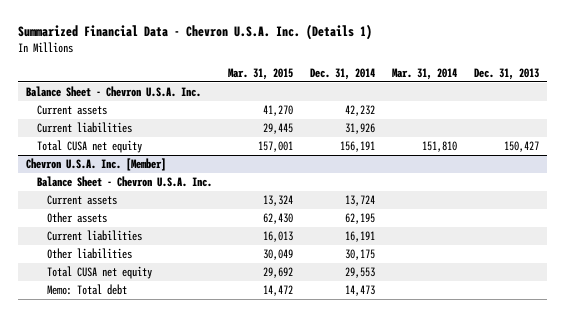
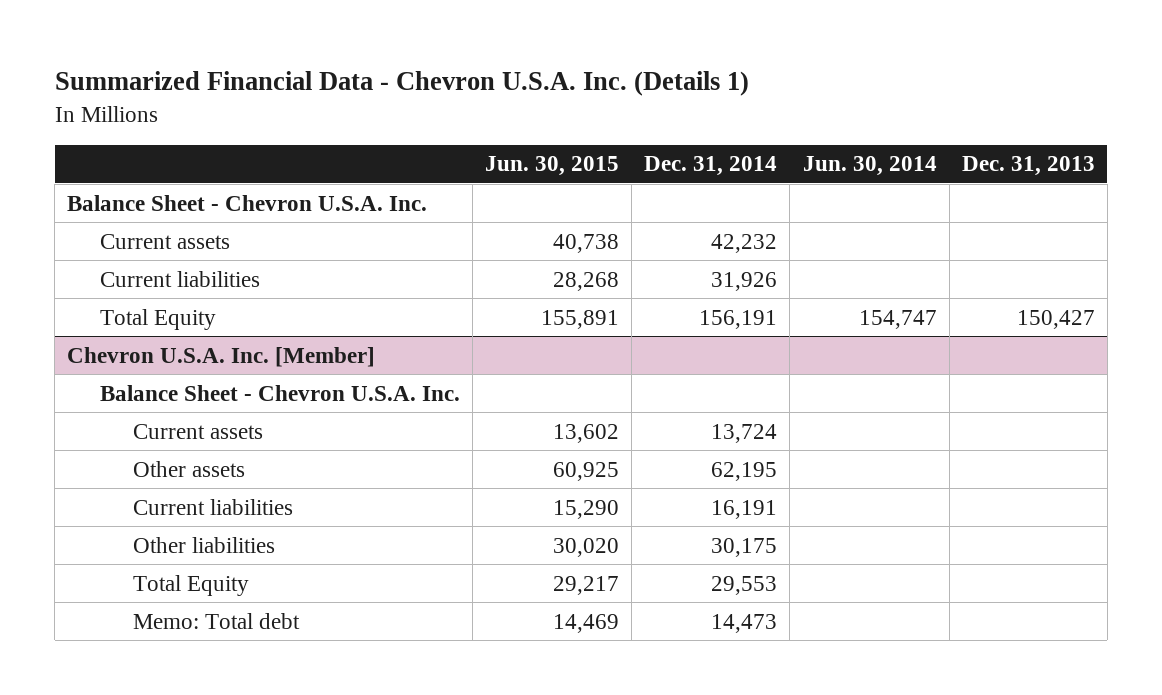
[228,67,294,80] Mar. 31, 2015 -> none
[391,67,457,80] Mar. 31, 2014 -> none
none -> [485,156,620,177] Jun. 30, 2015
none -> [802,156,937,177] Jun. 30, 2014
[36,140,142,154] Total CUSA net equity -> [100,308,217,330] Total Equity
[47,266,153,280] Total CUSA net equity -> [132,574,249,596] Total Equity

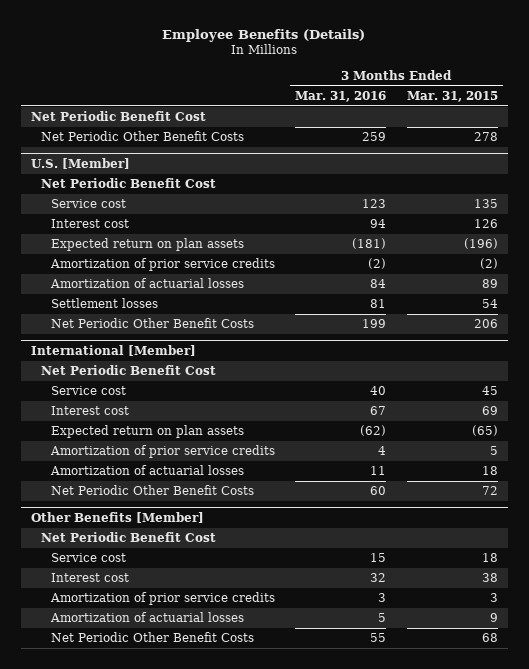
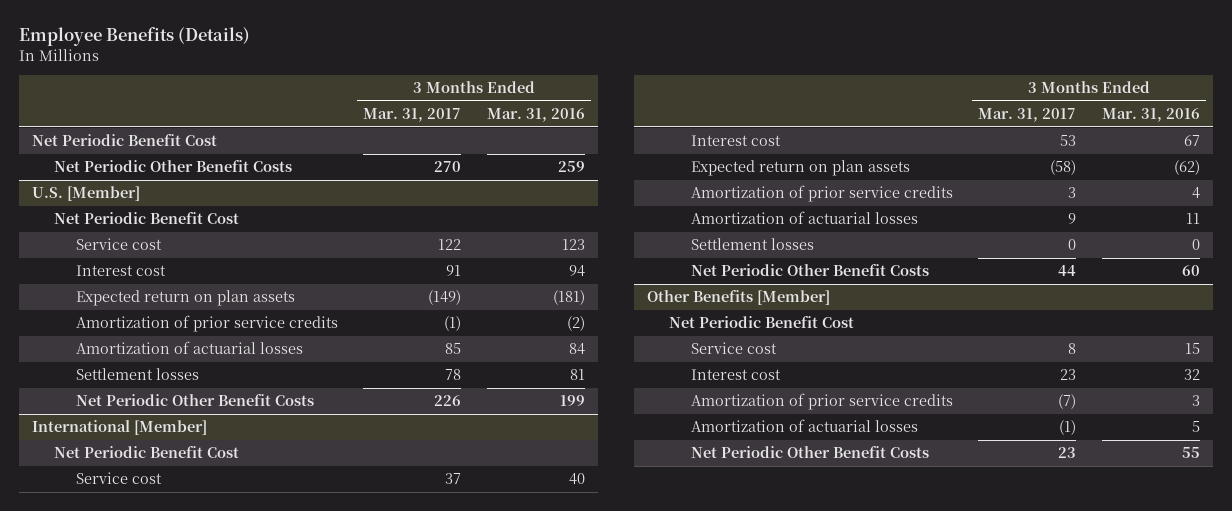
[406,90,498,102] Mar. 31, 2015 -> none
none -> [363,108,462,123] Mar. 31, 2017
none -> [690,238,814,251] Settlement losses

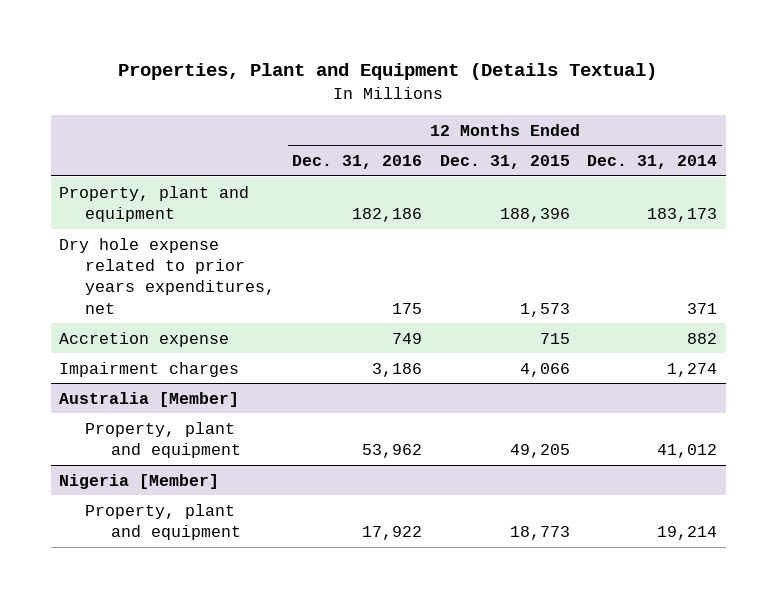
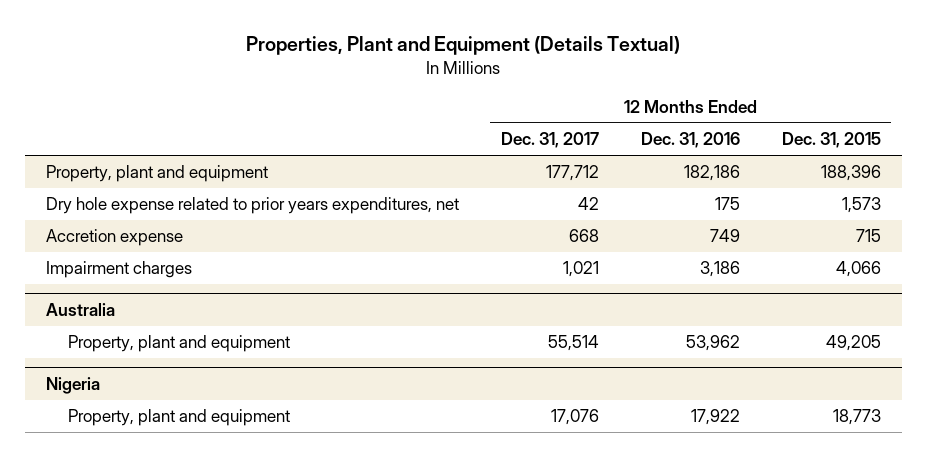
[587,155,718,170] Dec. 31, 2014 -> none
none -> [500,132,599,149] Dec. 31, 2017
[59,391,240,407] Australia [Member] -> [45,303,115,317] Australia
[59,473,220,489] Nigeria [Member] -> [45,377,100,395] Nigeria

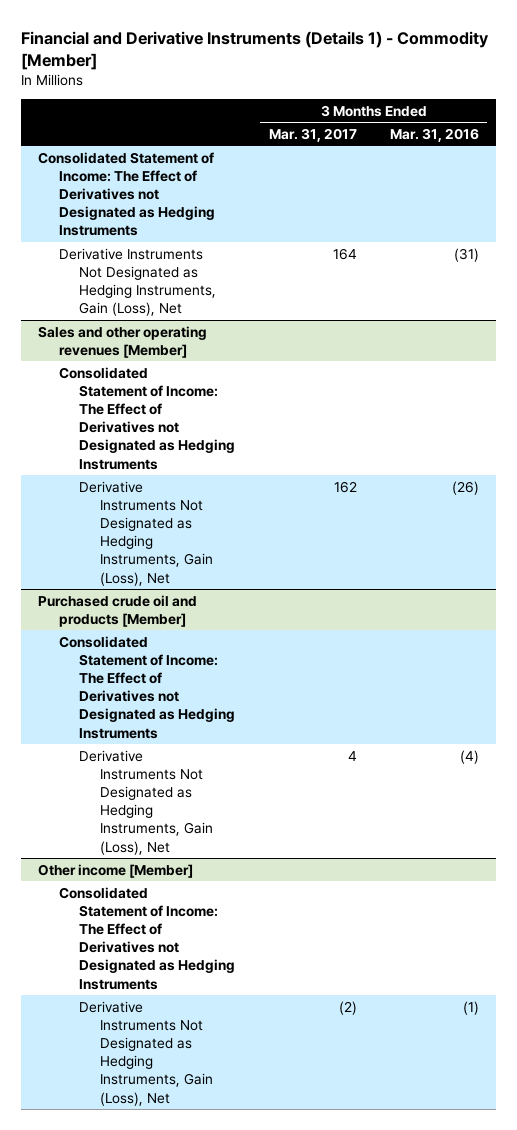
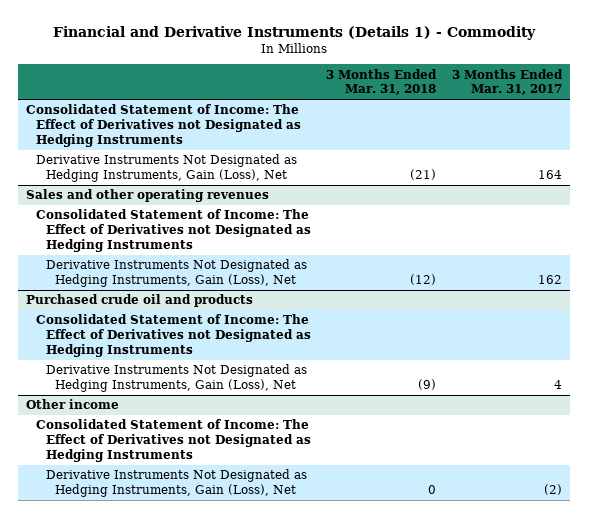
[21,30,490,70] Financial and Derivative Instruments (Details 1) - Commodity [Member] -> [53,25,537,40] Financial and Derivative Instruments (Details 1) - Commodity
[389,127,479,142] Mar. 31, 2016 -> none
none -> [326,68,438,96] 3 Months Ended Mar. 31, 2018
[38,325,208,358] Sales and other operating revenues [Member] -> [26,189,270,203] Sales and other operating revenues
[38,594,198,627] Purchased crude oil and products [Member] -> [26,294,254,308] Purchased crude oil and products
[38,863,194,878] Other income [Member] -> [26,399,120,410] Other income

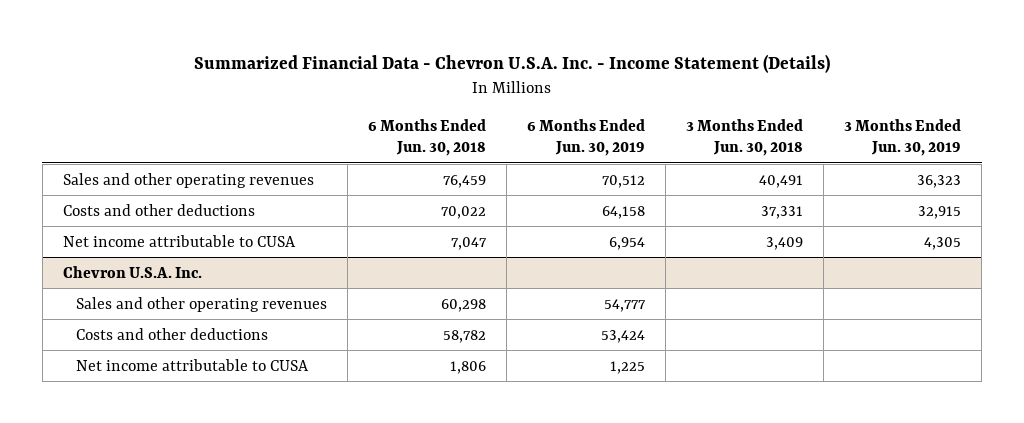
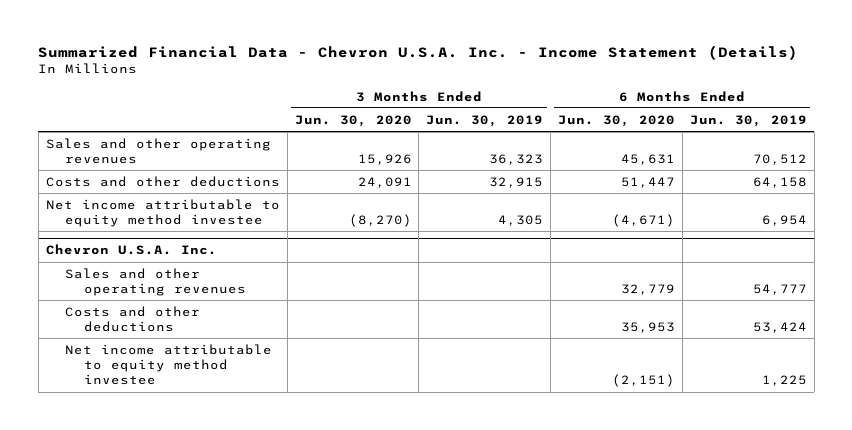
[367,118,486,157] 6 Months Ended Jun. 30, 2018 -> none
[685,118,803,157] 3 Months Ended Jun. 30, 2018 -> none
none -> [294,114,412,127] Jun. 30, 2020
none -> [557,114,675,127] Jun. 30, 2020
[62,234,296,247] Net income attributable to CUSA -> [45,198,280,228] Net income attributable to equity method investee
[75,358,309,371] Net income attributable to CUSA -> [64,343,272,386] Net income attributable to equity method investee

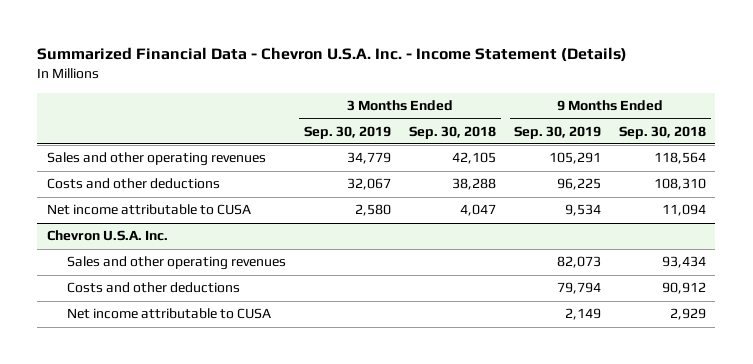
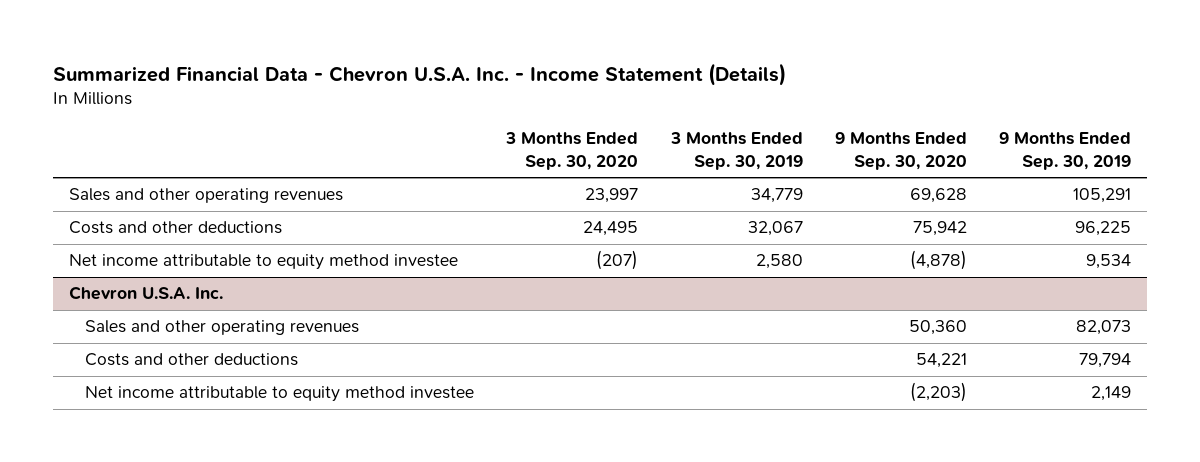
[409,125,497,139] Sep. 30, 2018 -> none
[619,125,707,139] Sep. 30, 2018 -> none
none -> [505,132,639,171] 3 Months Ended Sep. 30, 2020
none -> [834,132,967,171] 9 Months Ended Sep. 30, 2020
[46,204,251,216] Net income attributable to CUSA -> [69,254,459,271] Net income attributable to equity method investee
[66,308,271,320] Net income attributable to CUSA -> [85,386,475,403] Net income attributable to equity method investee

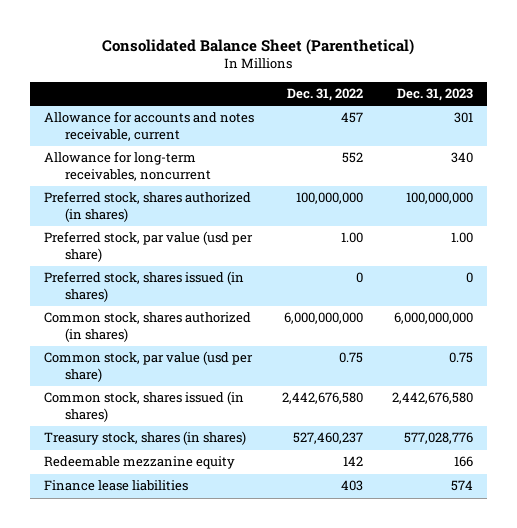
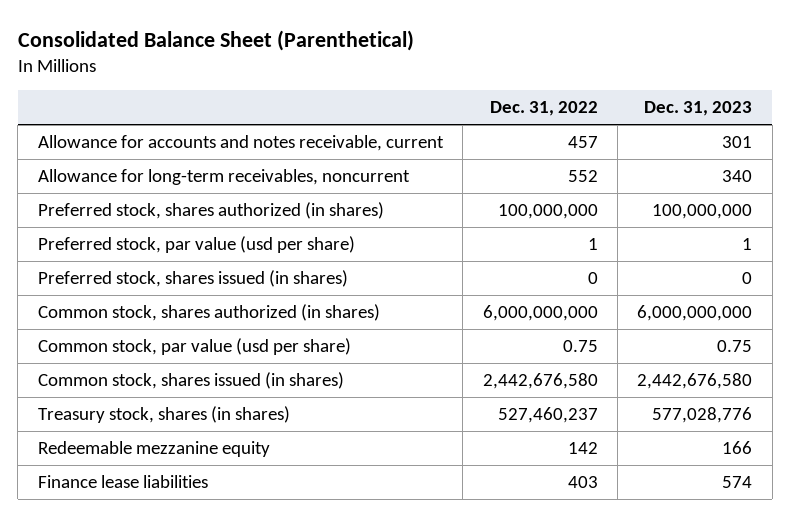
[341,232,364,244] 1.00 -> [587,237,598,250] 1
[450,232,473,244] 1.00 -> [742,237,753,250] 1

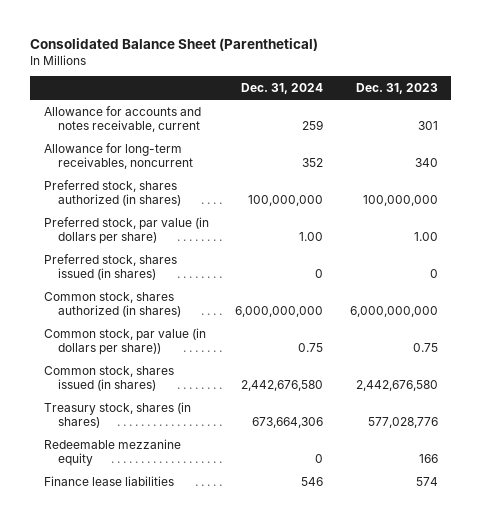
[489,101,598,117] Dec. 31, 2022 -> none
none -> [241,83,324,95] Dec. 31, 2024
[37,235,355,253] Preferred stock, par value (usd per share) -> [43,216,209,245] Preferred stock, par value (in dollars per share)
[742,237,753,250] 1 -> [413,232,438,242] 1.00
[37,337,351,355] Common stock, par value (usd per share) -> [43,327,206,356] Common stock, par value (in dollars per share))

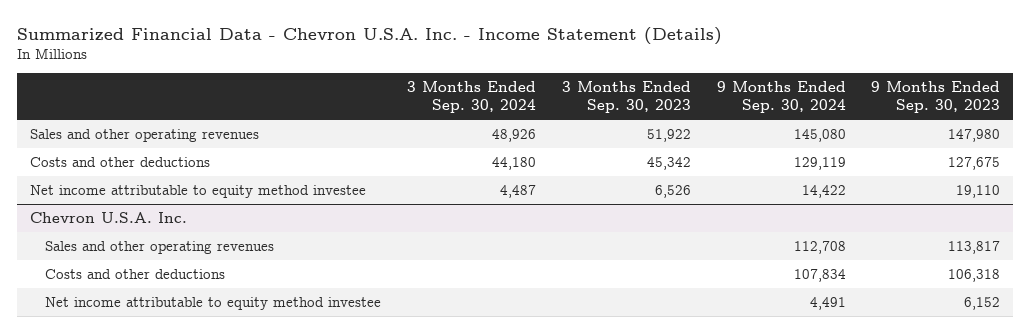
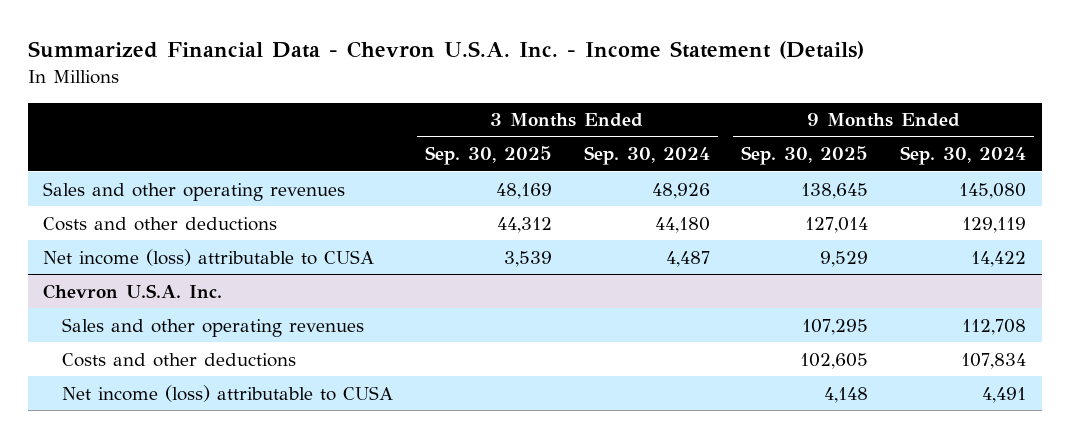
[561,81,691,113] 3 Months Ended Sep. 30, 2023 -> none
[871,81,1001,113] 9 Months Ended Sep. 30, 2023 -> none
none -> [425,146,553,166] Sep. 30, 2025
none -> [741,146,869,166] Sep. 30, 2025
[30,184,367,198] Net income attributable to equity method investee -> [43,248,375,266] Net income (loss) attributable to CUSA
[45,296,382,310] Net income attributable to equity method investee -> [62,384,394,402] Net income (loss) attributable to CUSA

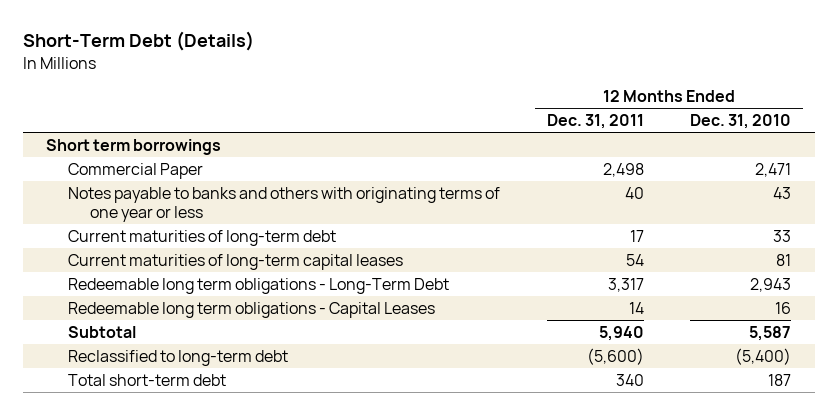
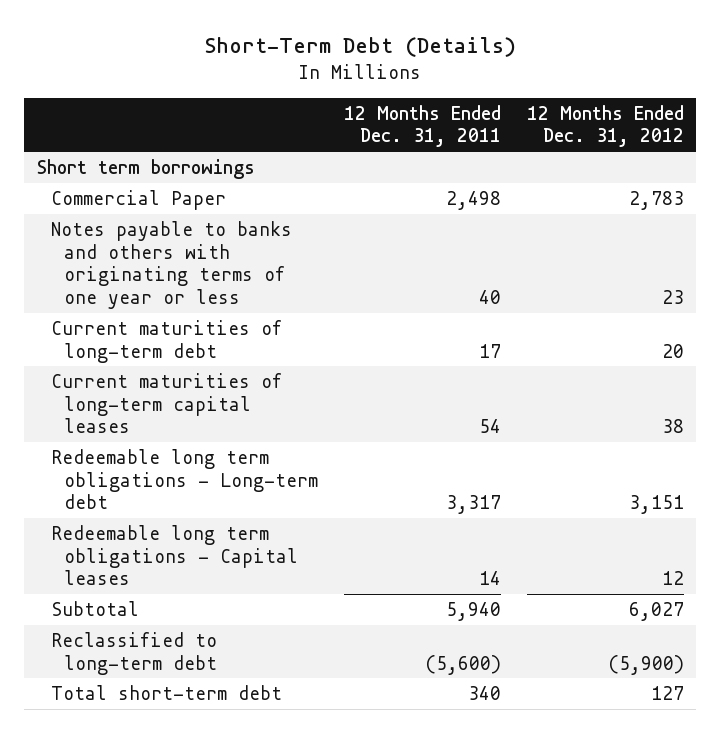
[690,114,792,130] Dec. 31, 2010 -> none
none -> [526,104,684,148] 12 Months Ended Dec. 31, 2012
[68,277,450,294] Redeemable long term obligations - Long-Term Debt -> [50,448,319,510] Redeemable long term obligations - Long-term debt
[68,301,436,318] Redeemable long term obligations - Capital Leases -> [50,524,299,586] Redeemable long term obligations - Capital leases

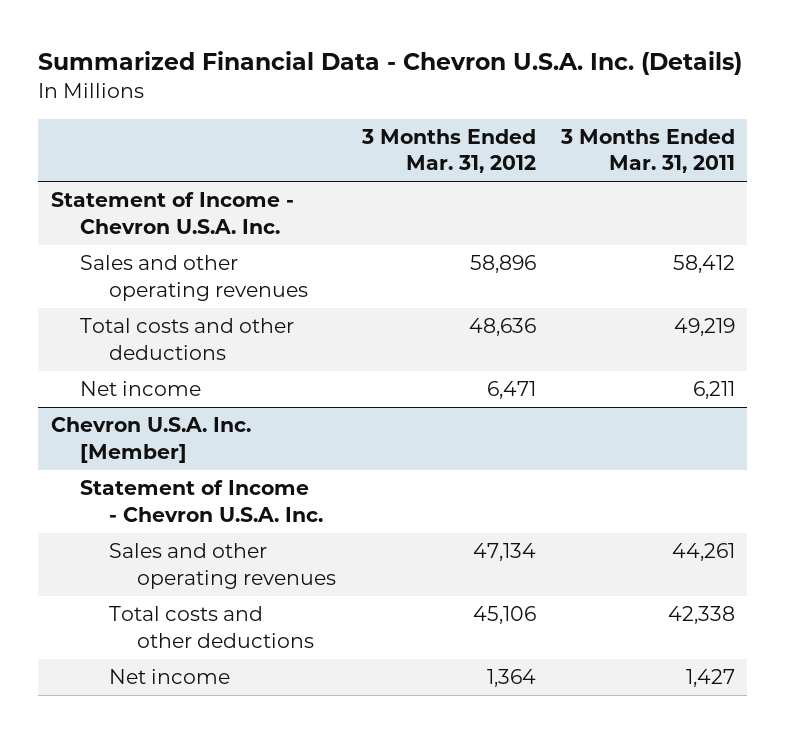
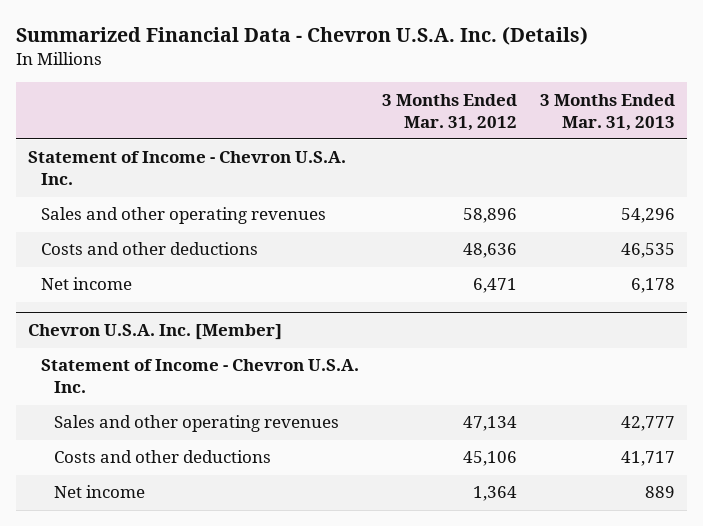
[559,128,735,174] 3 Months Ended Mar. 31, 2011 -> none
none -> [540,93,676,131] 3 Months Ended Mar. 31, 2013
[79,318,294,360] Total costs and other deductions -> [40,242,258,256] Costs and other deductions
[108,606,315,648] Total costs and other deductions -> [53,450,271,464] Costs and other deductions

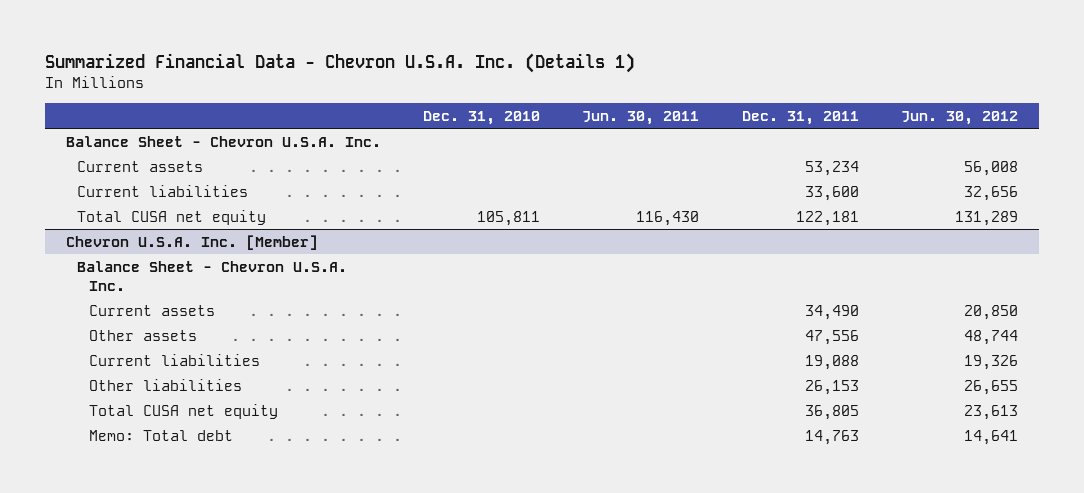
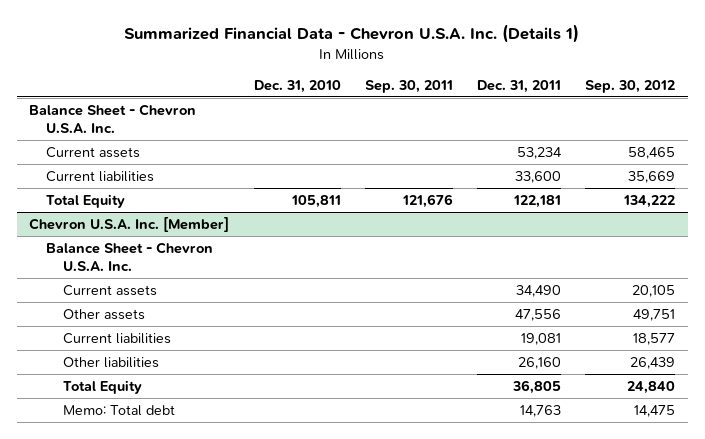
[582,110,700,125] Jun. 30, 2011 -> none
[901,110,1019,125] Jun. 30, 2012 -> none
none -> [364,79,453,93] Sep. 30, 2011
none -> [585,79,676,93] Sep. 30, 2012
[77,209,267,225] Total CUSA net equity -> [46,193,126,208] Total Equity
[804,354,859,370] 19,088 -> [521,332,562,345] 19,081
[804,379,859,395] 26,153 -> [518,356,562,369] 26,160
[88,403,278,419] Total CUSA net equity -> [63,379,143,394] Total Equity

